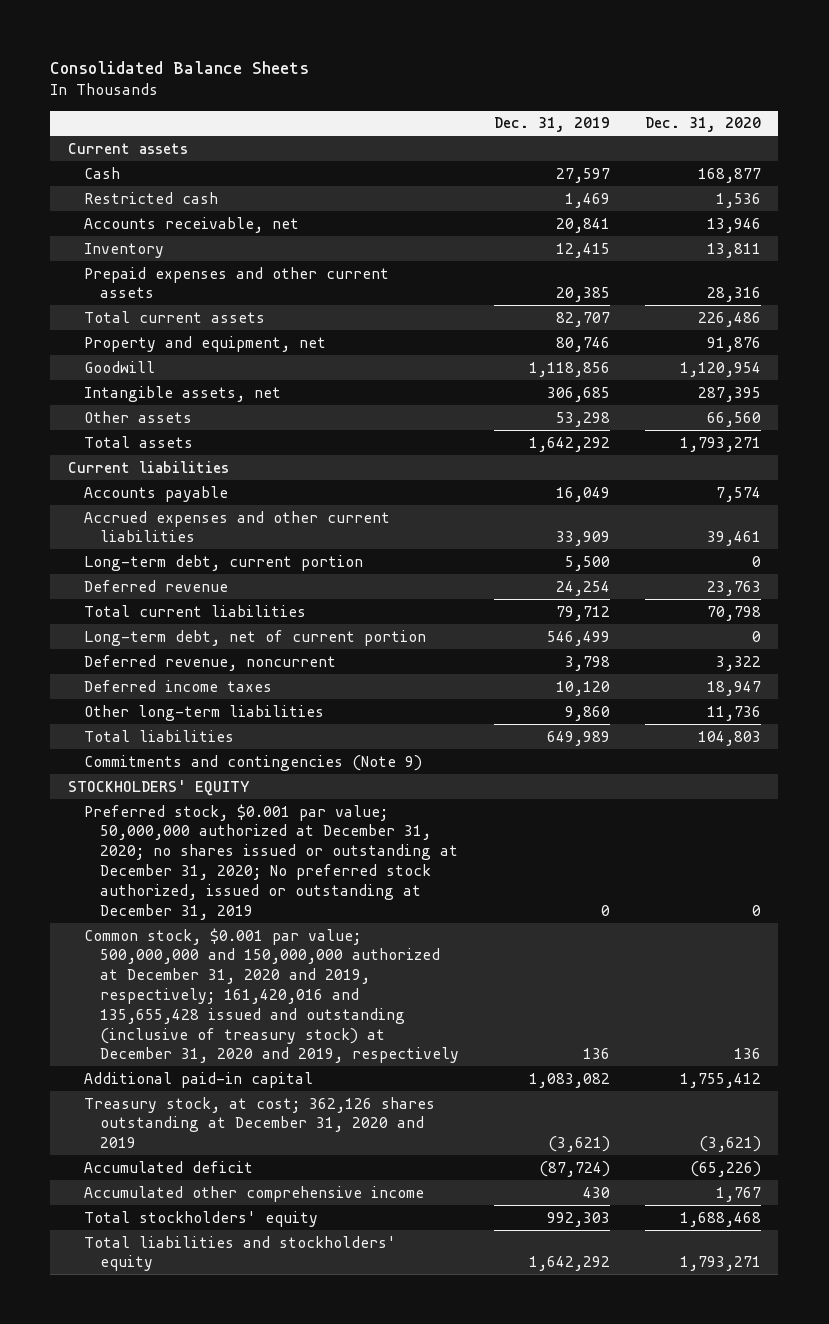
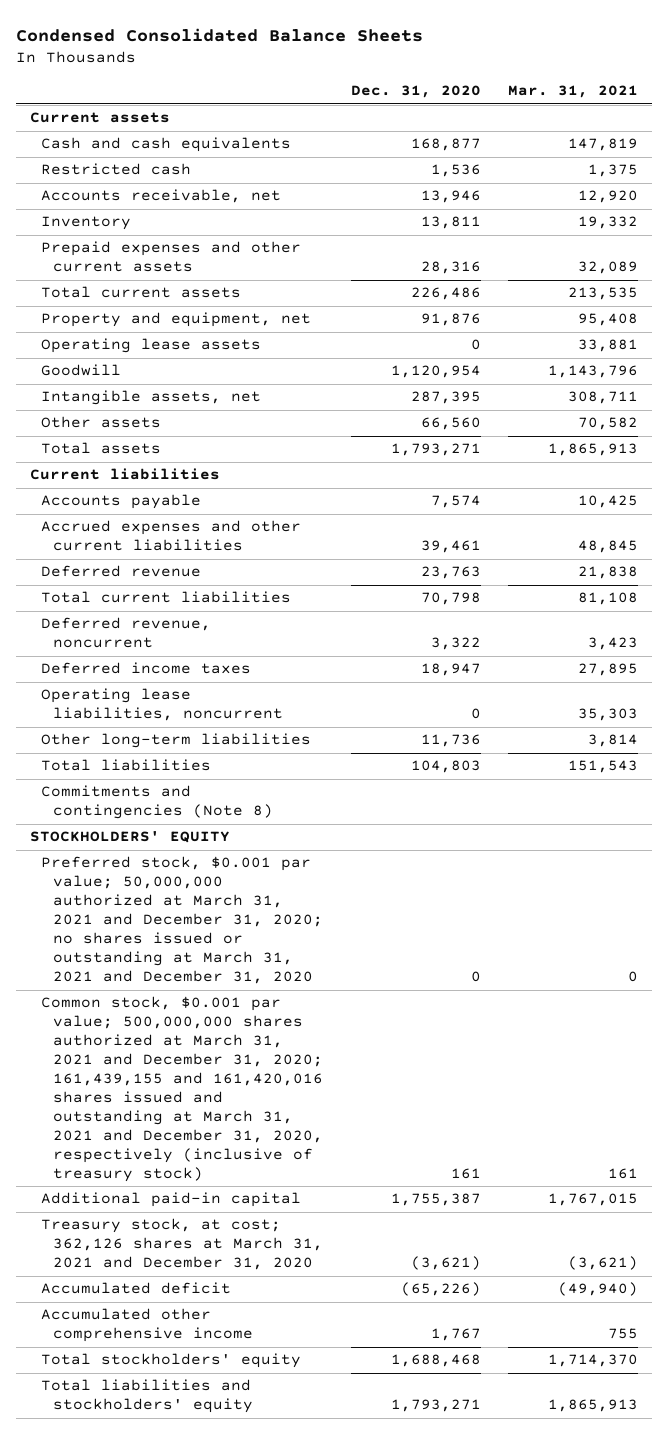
[50,61,310,75] Consolidated Balance Sheets -> [15,27,423,42] Condensed Consolidated Balance Sheets
[494,117,611,133] Dec. 31, 2019 -> none
none -> [508,85,639,99] Mar. 31, 2021
[84,166,121,179] Cash -> [41,137,292,153] Cash and cash equivalents
none -> [41,338,262,354] Operating lease assets
[84,554,364,571] Long-term debt, current portion -> none
[84,629,427,646] Long-term debt, net of current portion -> none
none -> [41,688,283,722] Operating lease liabilities, noncurrent
[84,754,423,771] Commitments and contingencies (Note 9) -> [41,785,273,820] Commitments and contingencies (Note 8)
[84,803,459,920] Preferred stock, $0.001 par value; 50,000,000 authorized at December 31, 2020; no shares issued or outstanding at December 31, 2020; No preferred stock authorized, issued or outstanding at December 31, 2019 -> [41,856,323,985] Preferred stock, $0.001 par value; 50,000,000 authorized at March 31, 2021 and December 31, 2020; no shares issued or outstanding at March 31, 2021 and December 31, 2020
[84,927,460,1064] Common stock, $0.001 par value; 500,000,000 and 150,000,000 authorized at December 31, 2020 and 2019, respectively; 161,420,016 and 135,655,428 issued and outstanding (inclusive of treasury stock) at December 31, 2020 and 2019, respectively -> [41,996,323,1183] Common stock, $0.001 par value; 500,000,000 shares authorized at March 31, 2021 and December 31, 2020; 161,439,155 and 161,420,016 shares issued and outstanding at March 31, 2021 and December 31, 2020, respectively (inclusive of treasury stock)
[733,1048,761,1060] 136 -> [450,1168,481,1180] 161
[679,1072,761,1088] 1,755,412 -> [390,1193,481,1207] 1,755,387
[84,1096,436,1149] Treasury stock, at cost; 362,126 shares outstanding at December 31, 2020 and 2019 -> [41,1218,323,1271] Treasury stock, at cost; 362,126 shares at March 31, 2021 and December 31, 2020

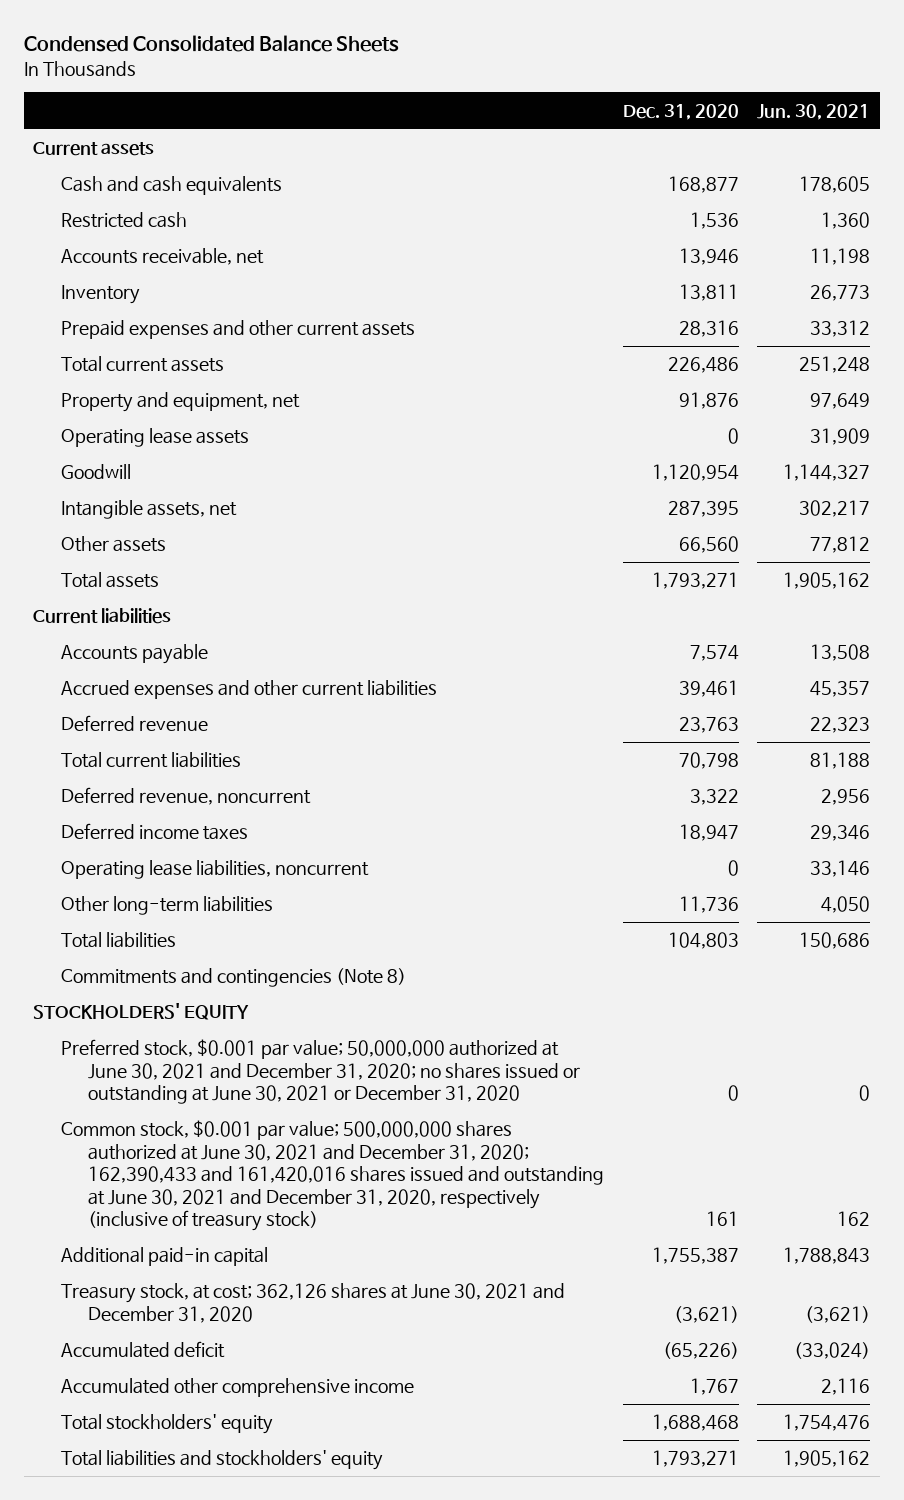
[508,85,639,99] Mar. 31, 2021 -> none
none -> [757,103,871,120] Jun. 30, 2021
[41,856,323,985] Preferred stock, $0.001 par value; 50,000,000 authorized at March 31, 2021 and December 31, 2020; no shares issued or outstanding at March 31, 2021 and December 31, 2020 -> [60,1039,580,1105] Preferred stock, $0.001 par value; 50,000,000 authorized at June 30, 2021 and December 31, 2020; no shares issued or outstanding at June 30, 2021 or December 31, 2020
[41,996,323,1183] Common stock, $0.001 par value; 500,000,000 shares authorized at March 31, 2021 and December 31, 2020; 161,439,155 and 161,420,016 shares issued and outstanding at March 31, 2021 and December 31, 2020, respectively (inclusive of treasury stock) -> [60,1120,604,1232] Common stock, $0.001 par value; 500,000,000 shares authorized at June 30, 2021 and December 31, 2020; 162,390,433 and 161,420,016 shares issued and outstanding at June 30, 2021 and December 31, 2020, respectively (inclusive of treasury stock)
[41,1218,323,1271] Treasury stock, at cost; 362,126 shares at March 31, 2021 and December 31, 2020 -> [60,1283,565,1323] Treasury stock, at cost; 362,126 shares at June 30, 2021 and December 31, 2020

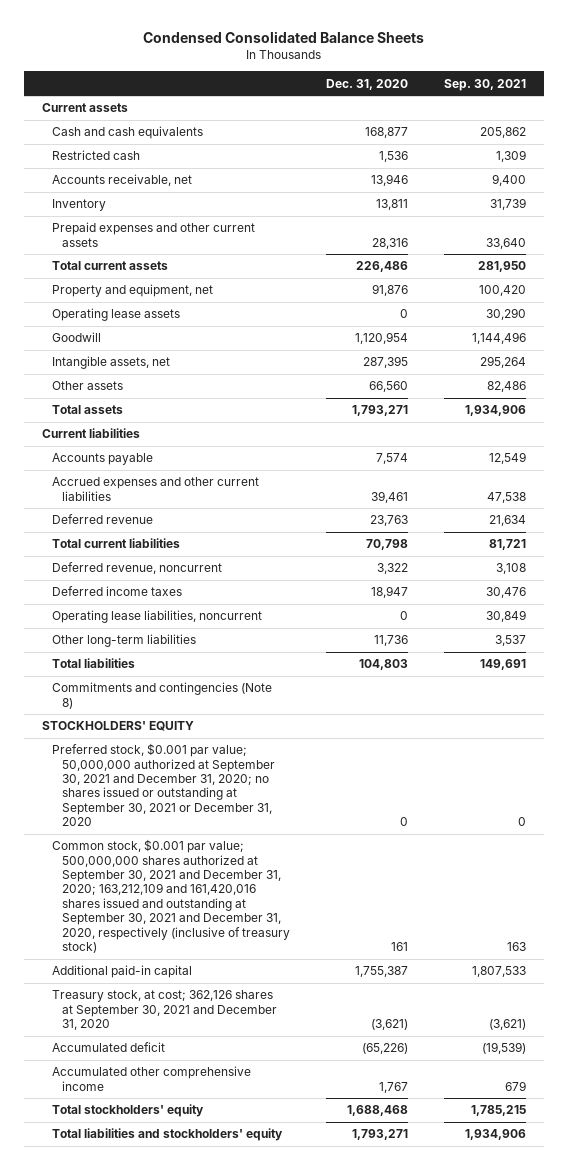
[757,103,871,120] Jun. 30, 2021 -> none
none -> [443,78,526,91] Sep. 30, 2021
[60,1039,580,1105] Preferred stock, $0.001 par value; 50,000,000 authorized at June 30, 2021 and December 31, 2020; no shares issued or outstanding at June 30, 2021 or December 31, 2020 -> [51,743,275,827] Preferred stock, $0.001 par value; 50,000,000 authorized at September 30, 2021 and December 31, 2020; no shares issued or outstanding at September 30, 2021 or December 31, 2020
[60,1120,604,1232] Common stock, $0.001 par value; 500,000,000 shares authorized at June 30, 2021 and December 31, 2020; 162,390,433 and 161,420,016 shares issued and outstanding at June 30, 2021 and December 31, 2020, respectively (inclusive of treasury stock) -> [51,839,290,953] Common stock, $0.001 par value; 500,000,000 shares authorized at September 30, 2021 and December 31, 2020; 163,212,109 and 161,420,016 shares issued and outstanding at September 30, 2021 and December 31, 2020, respectively (inclusive of treasury stock)
[60,1283,565,1323] Treasury stock, at cost; 362,126 shares at June 30, 2021 and December 31, 2020 -> [51,990,277,1031] Treasury stock, at cost; 362,126 shares at September 30, 2021 and December 31, 2020

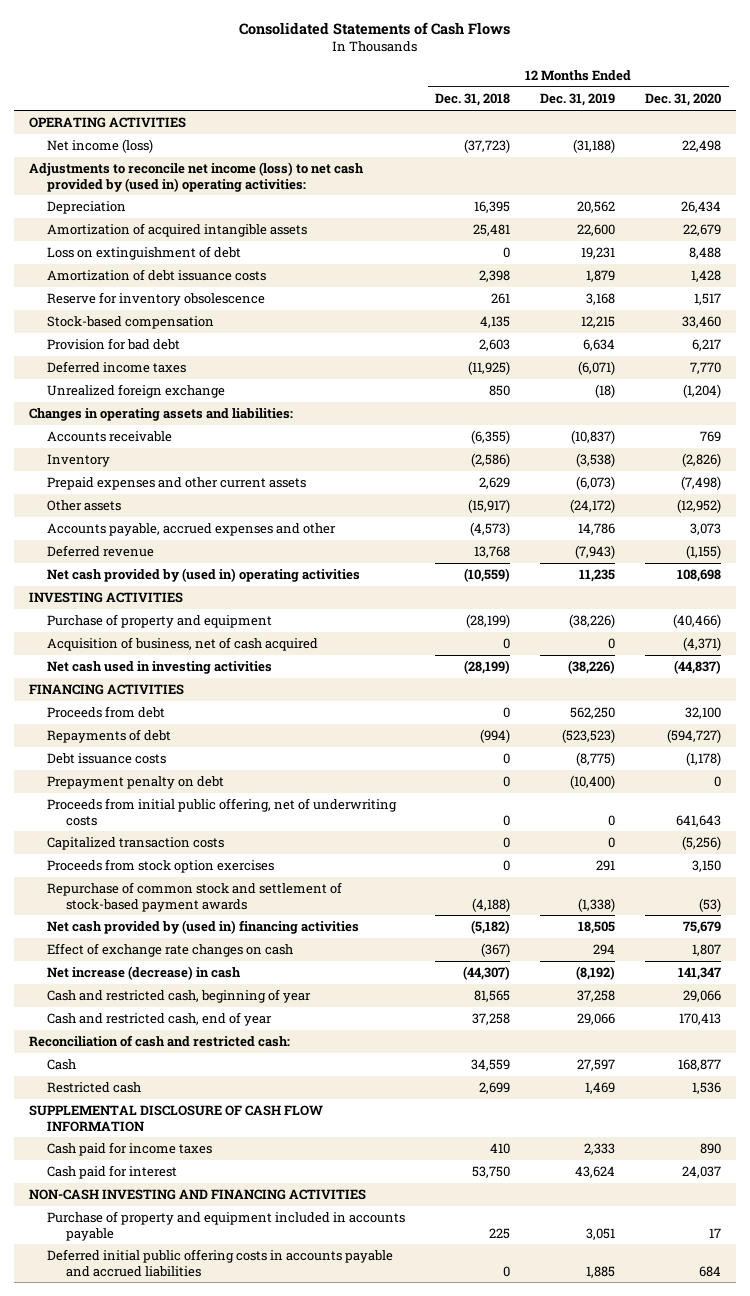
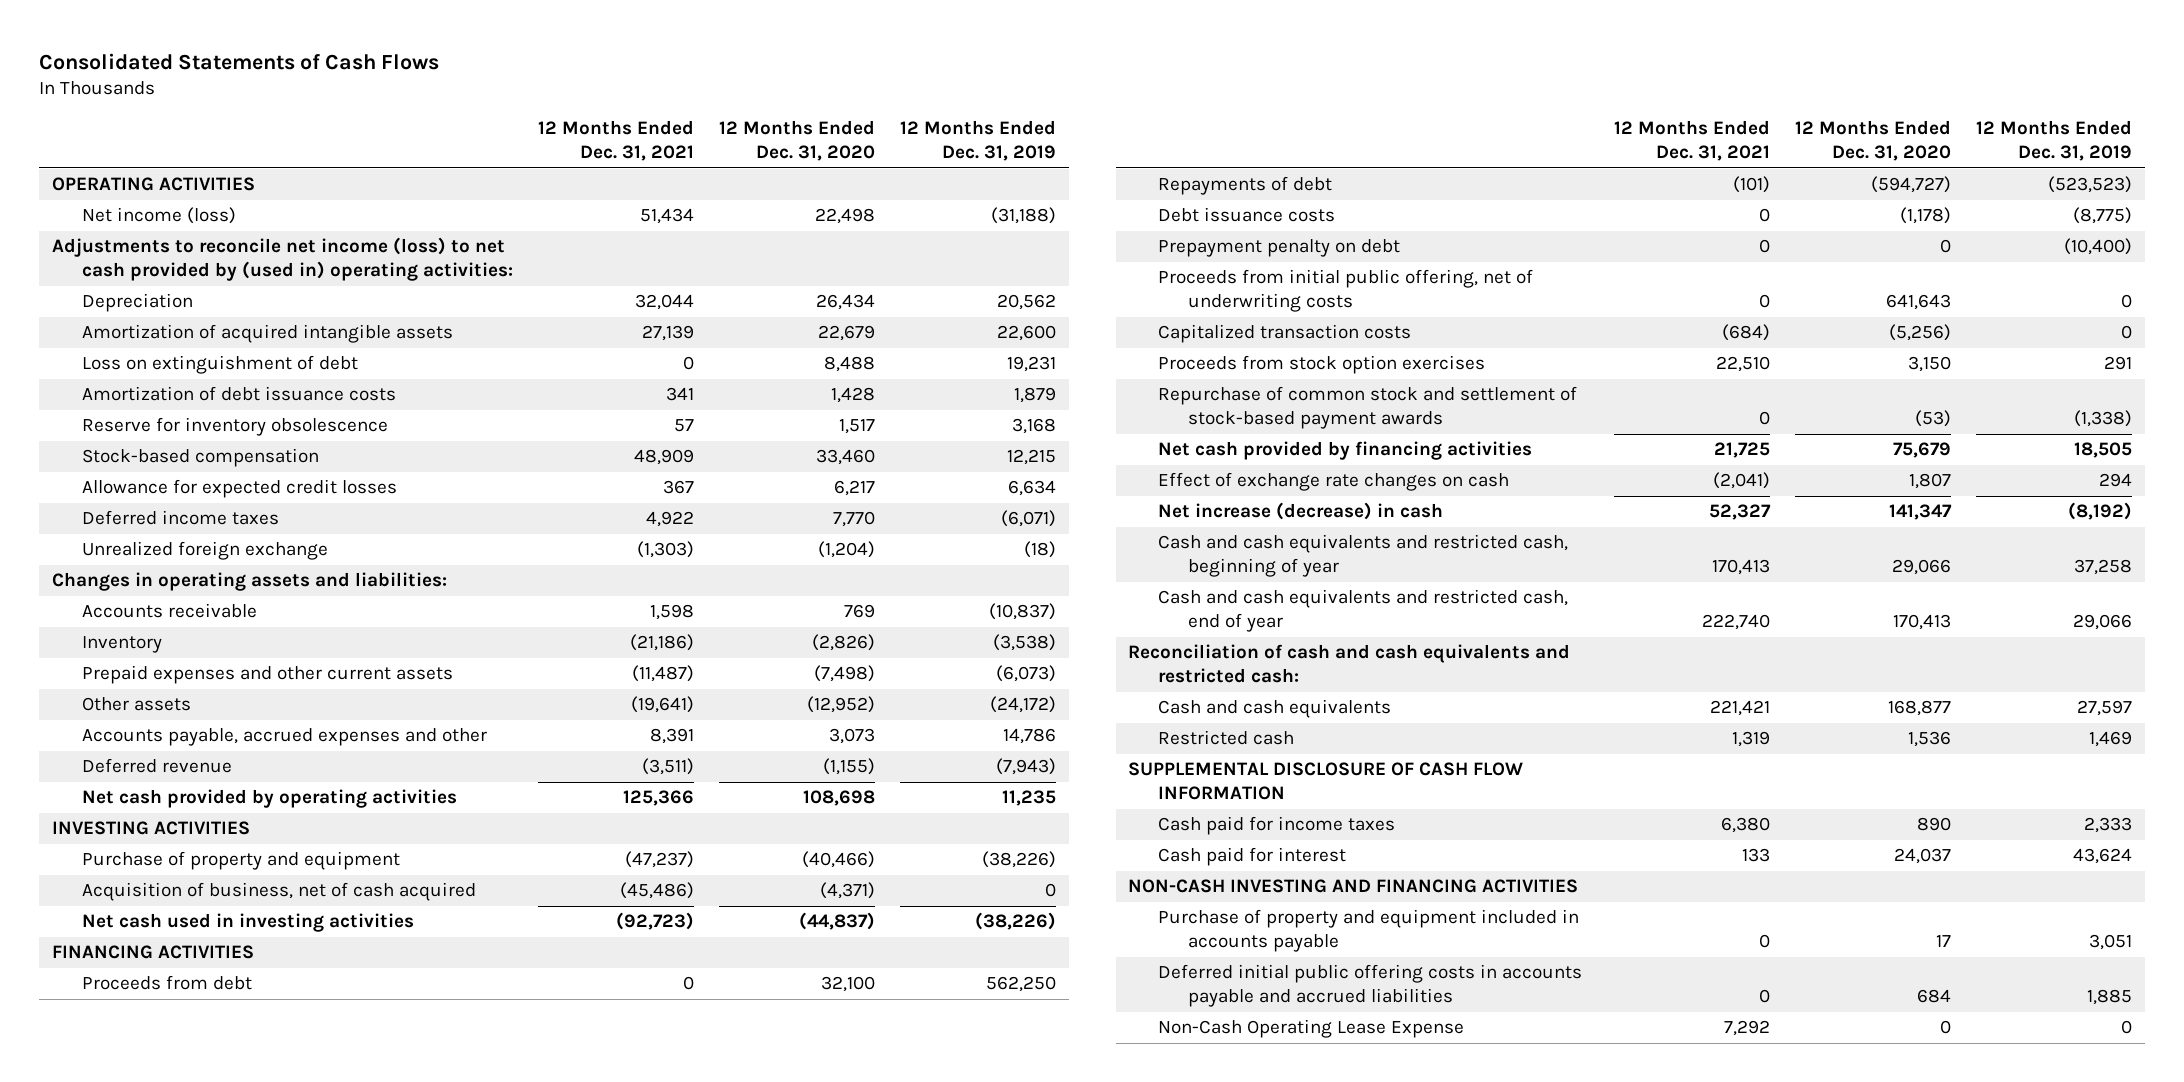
[435,93,511,107] Dec. 31, 2018 -> none
none -> [537,120,694,162] 12 Months Ended Dec. 31, 2021
[47,338,181,351] Provision for bad debt -> [81,479,397,499] Allowance for expected credit losses
[47,568,361,583] Net cash provided by (used in) operating activities -> [81,789,457,809] Net cash provided by operating activities
[47,920,360,935] Net cash provided by (used in) financing activities -> [1158,441,1533,461] Net cash provided by financing activities
[47,989,312,1004] Cash and restricted cash, beginning of year -> [1158,534,1569,578] Cash and cash equivalents and restricted cash, beginning of year
[47,1012,273,1027] Cash and restricted cash, end of year -> [1158,589,1569,633] Cash and cash equivalents and restricted cash, end of year
[28,1035,290,1048] Reconciliation of cash and restricted cash: -> [1128,644,1571,684] Reconciliation of cash and cash equivalents and restricted cash:
[47,1059,77,1071] Cash -> [1158,699,1392,719] Cash and cash equivalents
none -> [1158,1019,1465,1039] Non-Cash Operating Lease Expense

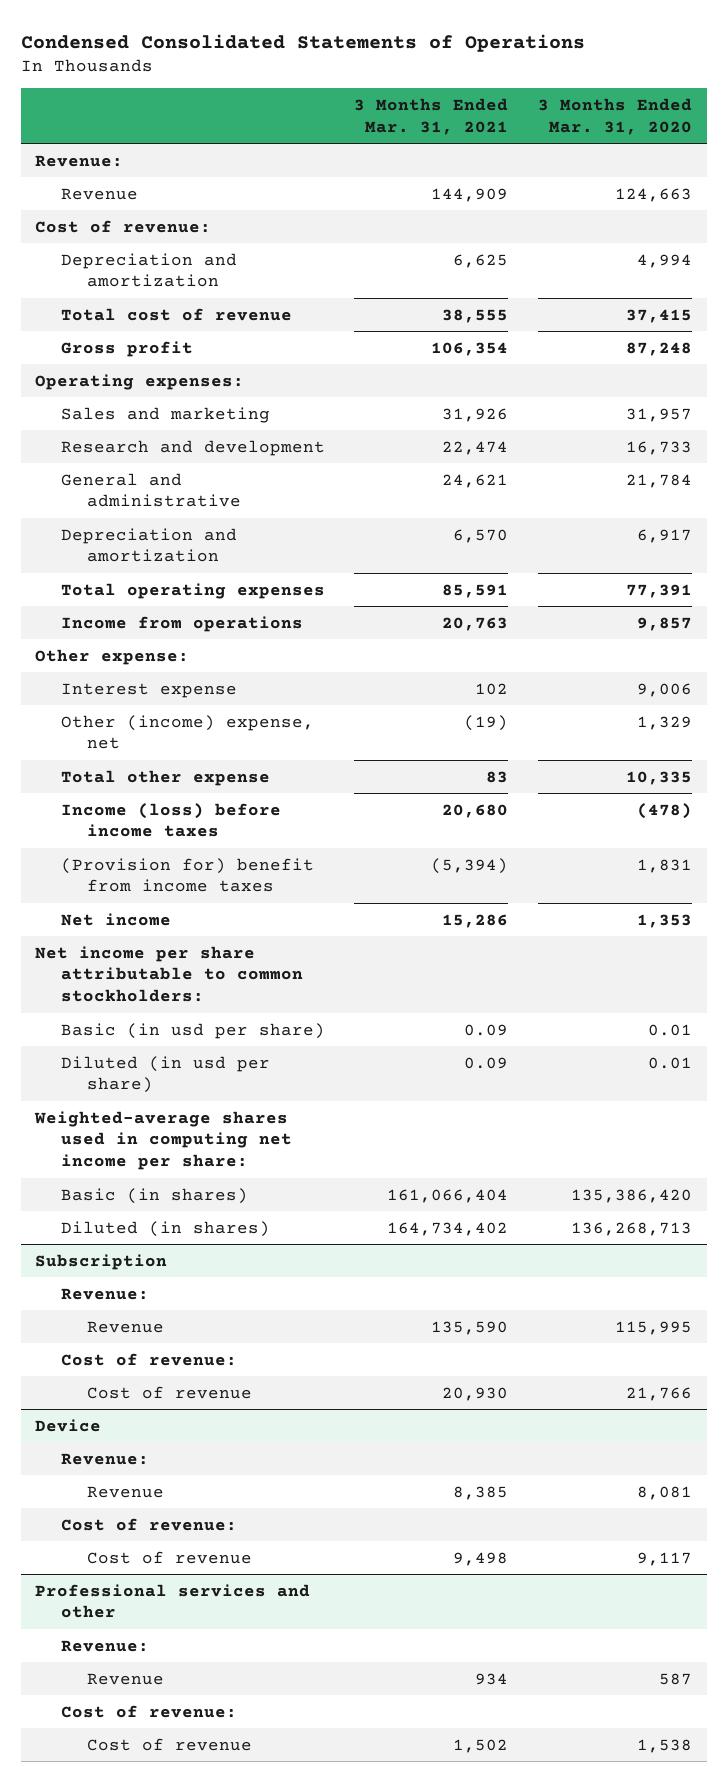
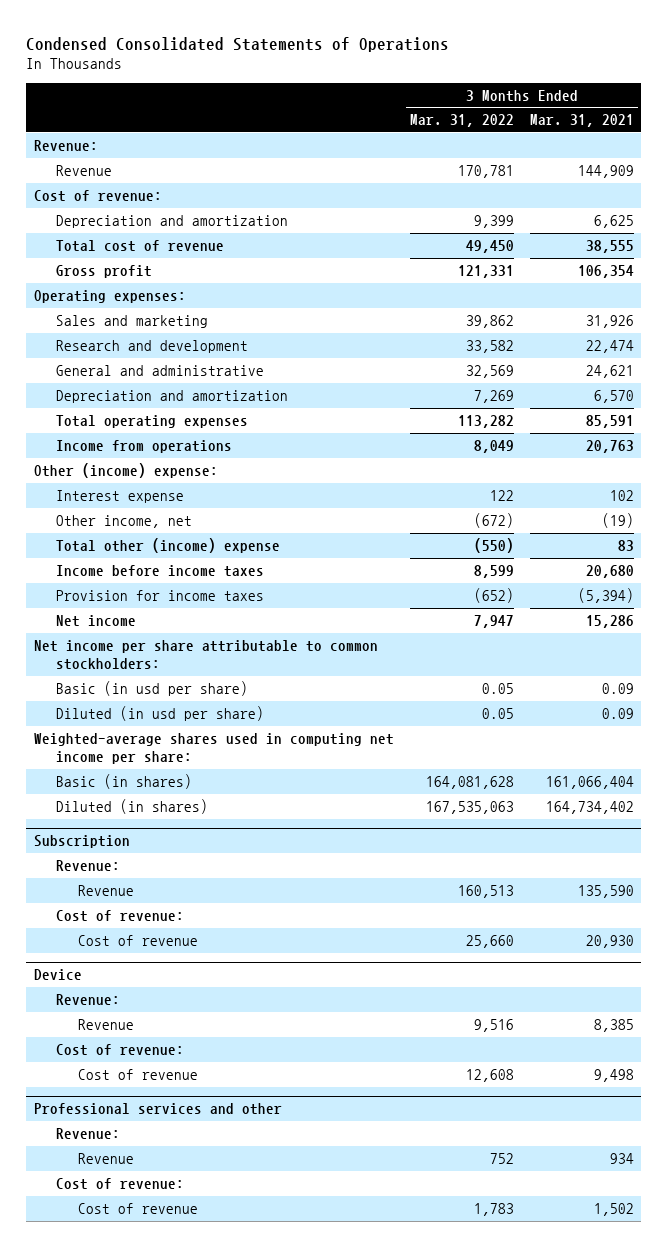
[537,97,692,135] 3 Months Ended Mar. 31, 2020 -> none
none -> [409,114,514,128] Mar. 31, 2022
[35,648,190,665] Other expense: -> [33,462,218,478] Other (income) expense:
[61,714,315,750] Other (income) expense, net -> [55,514,192,528] Other income, net
[61,769,271,786] Total other expense -> [55,537,280,553] Total other (income) expense
[61,802,282,838] Income (loss) before income taxes -> [55,564,264,577] Income before income taxes
[61,857,315,893] (Provision for) benefit from income taxes -> [55,589,264,601] Provision for income taxes

